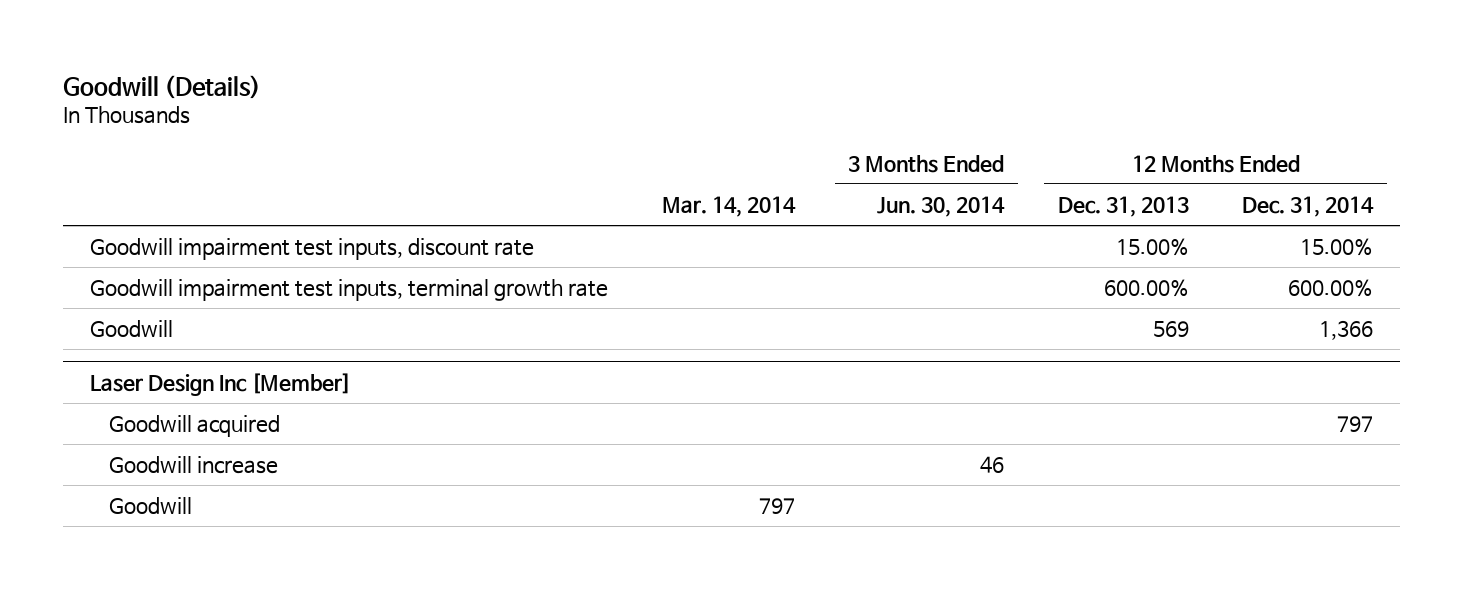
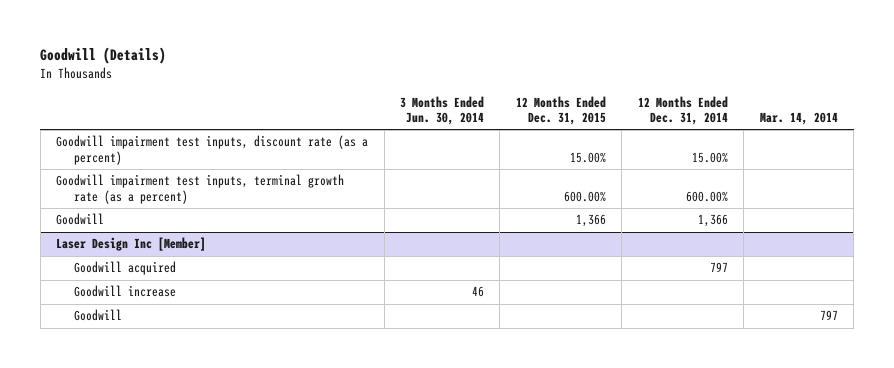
[1057,195,1189,217] Dec. 31, 2013 -> none
none -> [515,95,606,126] 12 Months Ended Dec. 31, 2015
[90,237,535,260] Goodwill impairment test inputs, discount rate -> [56,135,369,165] Goodwill impairment test inputs, discount rate (as a percent)
[90,278,609,301] Goodwill impairment test inputs, terminal growth rate -> [56,174,345,204] Goodwill impairment test inputs, terminal growth rate (as a percent)

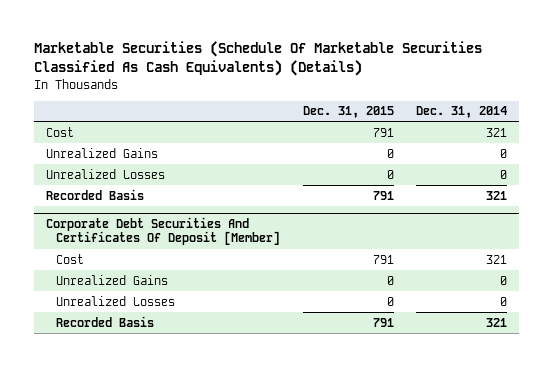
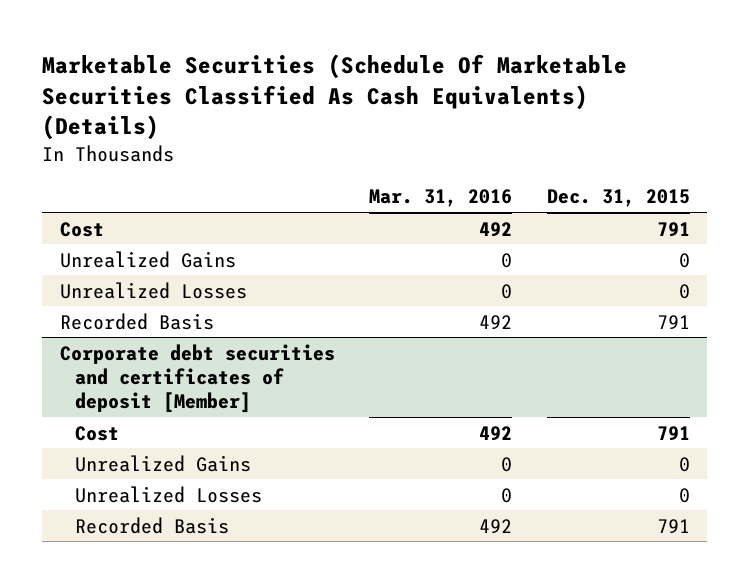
[416,106,508,119] Dec. 31, 2014 -> none
none -> [369,189,513,208] Mar. 31, 2016
[45,216,281,246] Corporate Debt Securities And Certificates Of Deposit [Member] -> [59,343,335,414] Corporate debt securities and certificates of deposit [Member]

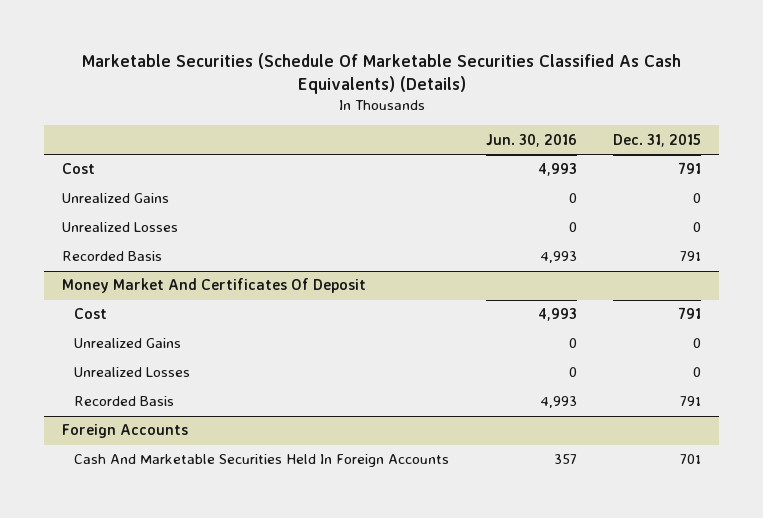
[369,189,513,208] Mar. 31, 2016 -> none
none -> [485,133,577,147] Jun. 30, 2016
[59,343,335,414] Corporate debt securities and certificates of deposit [Member] -> none
none -> [62,278,367,294] Money Market And Certificates Of Deposit
none -> [62,424,189,439] Foreign Accounts
none -> [74,454,450,468] Cash And Marketable Securities Held In Foreign Accounts

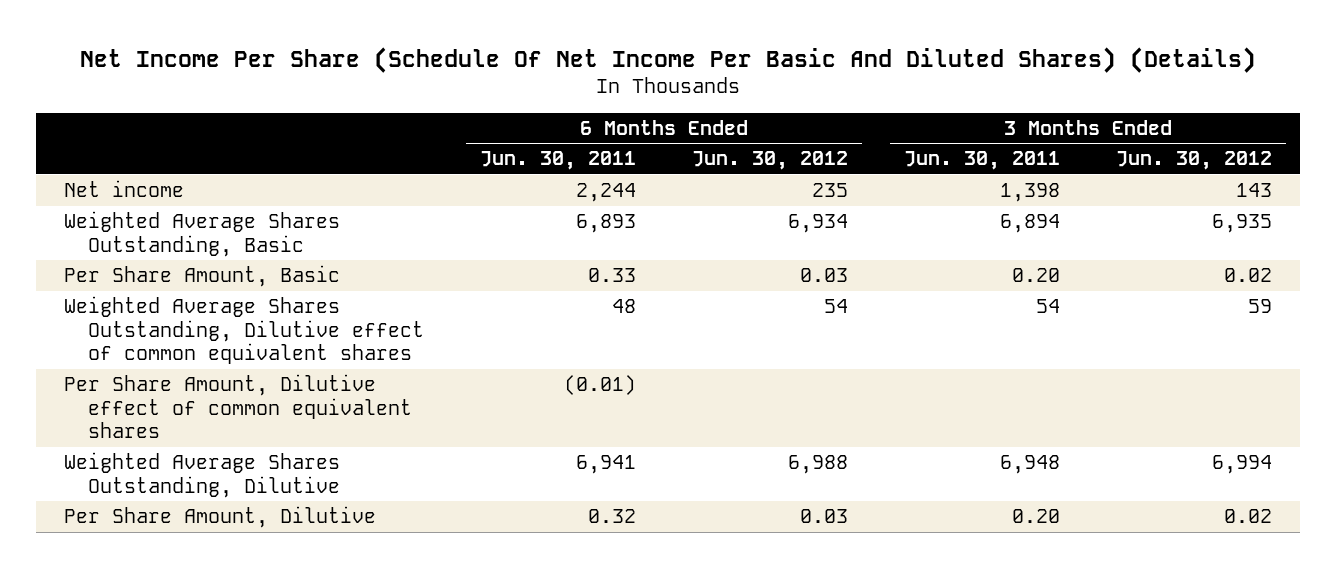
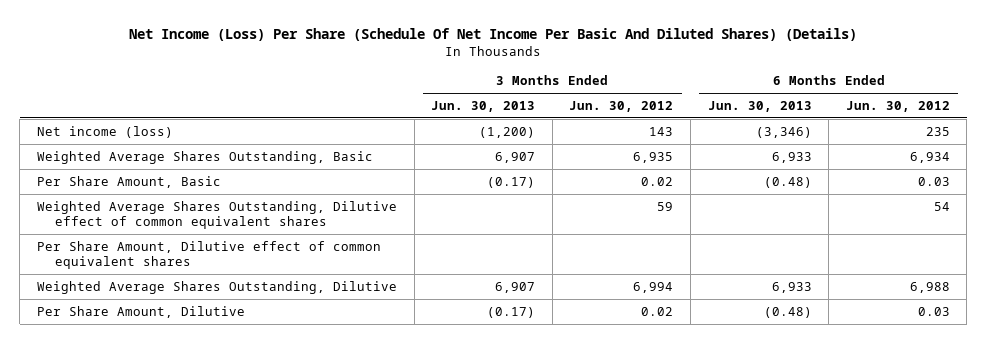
[80,46,1257,73] Net Income Per Share (Schedule Of Net Income Per Basic And Diluted Shares) (Details) -> [129,28,858,42] Net Income (Loss) Per Share (Schedule Of Net Income Per Basic And Diluted Shares) (Details)
[480,151,637,171] Jun. 30, 2011 -> none
[904,151,1061,171] Jun. 30, 2011 -> none
none -> [431,100,536,112] Jun. 30, 2013
none -> [707,100,812,112] Jun. 30, 2013
[64,180,185,198] Net income -> [37,125,174,138] Net income (loss)

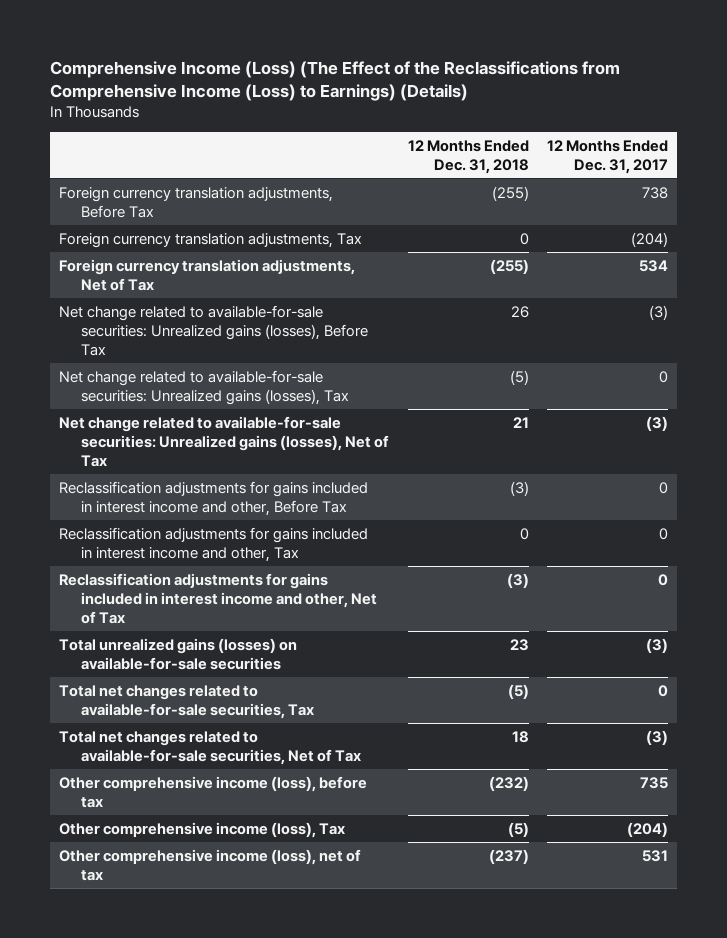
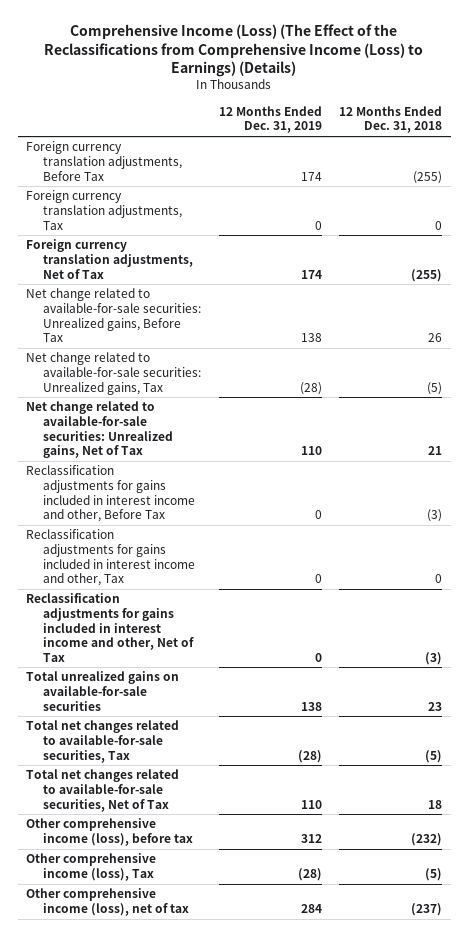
[546,139,668,174] 12 Months Ended Dec. 31, 2017 -> none
none -> [218,105,322,134] 12 Months Ended Dec. 31, 2019
[59,304,369,356] Net change related to available-for-sale securities: Unrealized gains (losses), Before Tax -> [26,288,202,343] Net change related to available-for-sale securities: Unrealized gains, Before Tax
[59,369,350,405] Net change related to available-for-sale securities: Unrealized gains (losses), Tax -> [26,352,202,395] Net change related to available-for-sale securities: Unrealized gains, Tax
[59,415,390,467] Net change related to available-for-sale securities: Unrealized gains (losses), Net of Tax -> [26,401,174,459] Net change related to available-for-sale securities: Unrealized gains, Net of Tax
[59,637,298,670] Total unrealized gains (losses) on available-for-sale securities -> [26,671,180,711] Total unrealized gains on available-for-sale securities

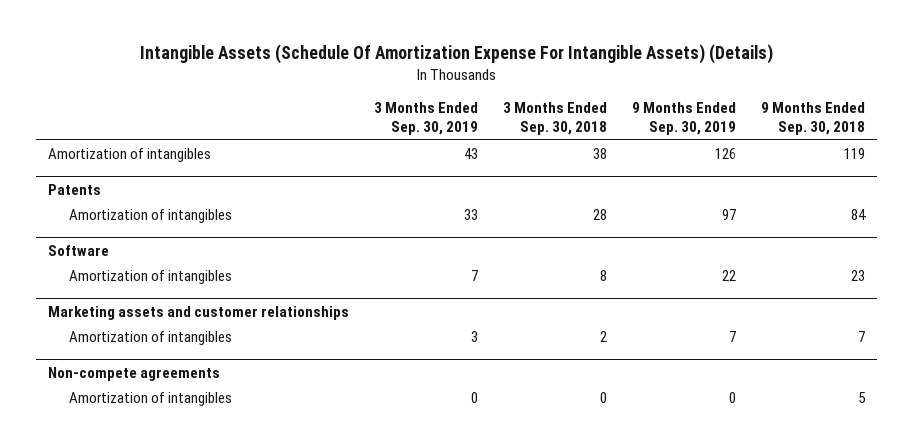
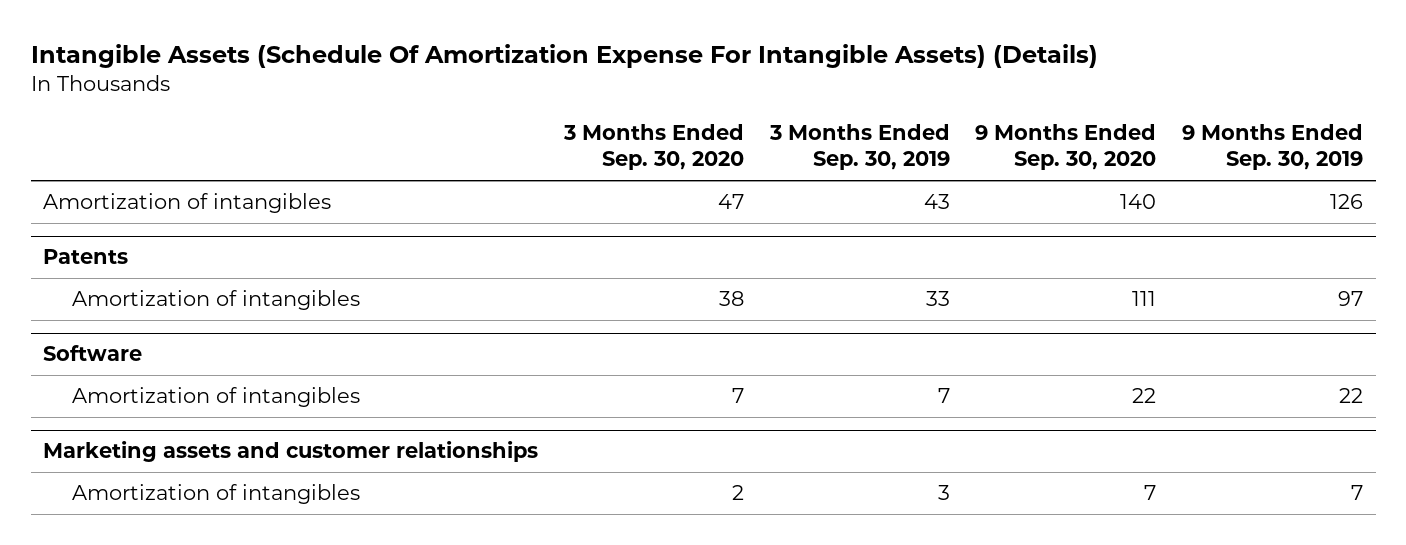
[503,102,608,136] 3 Months Ended Sep. 30, 2018 -> none
[761,102,866,136] 9 Months Ended Sep. 30, 2018 -> none
none -> [563,124,745,171] 3 Months Ended Sep. 30, 2020
none -> [975,124,1157,171] 9 Months Ended Sep. 30, 2020
[48,366,221,381] Non-compete agreements -> none
[68,392,232,407] Amortization of intangibles -> none

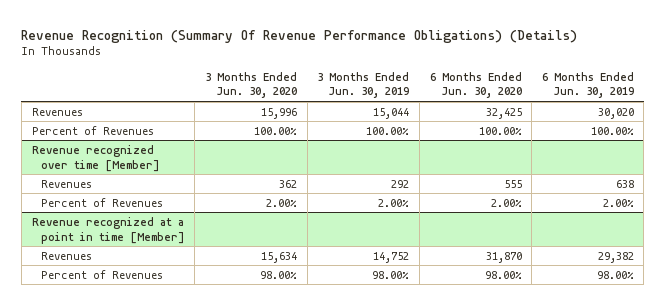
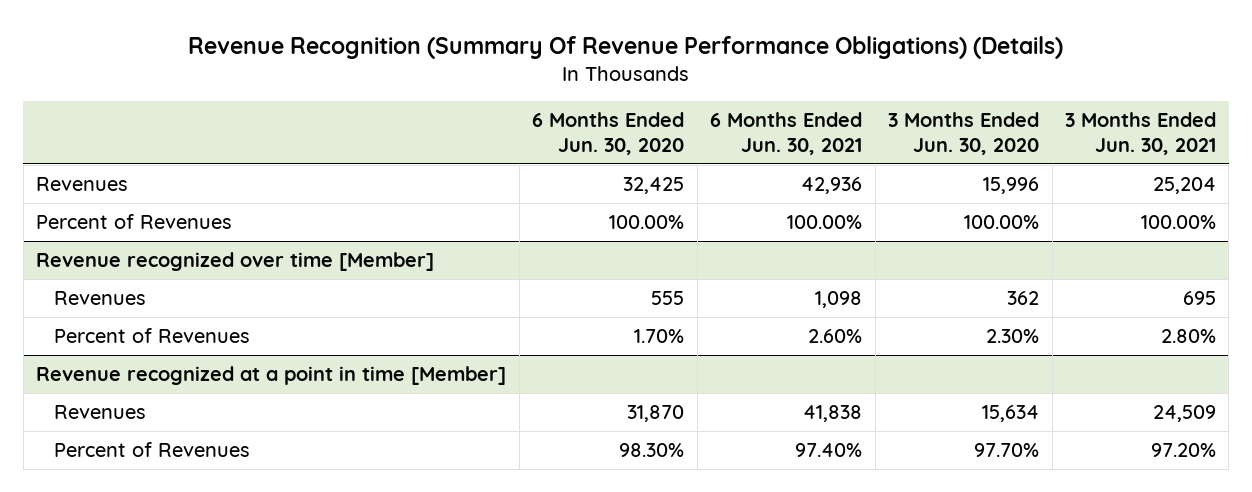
[317,71,410,99] 3 Months Ended Jun. 30, 2019 -> none
[541,71,634,99] 6 Months Ended Jun. 30, 2019 -> none
none -> [710,111,863,156] 6 Months Ended Jun. 30, 2021
none -> [1064,111,1216,156] 3 Months Ended Jun. 30, 2021
[265,198,297,207] 2.00% -> [986,328,1040,343] 2.30%
[490,198,522,207] 2.00% -> [634,328,685,343] 1.70%
[259,270,297,279] 98.00% -> [974,442,1040,457] 97.70%
[484,270,522,279] 98.00% -> [619,442,685,457] 98.30%

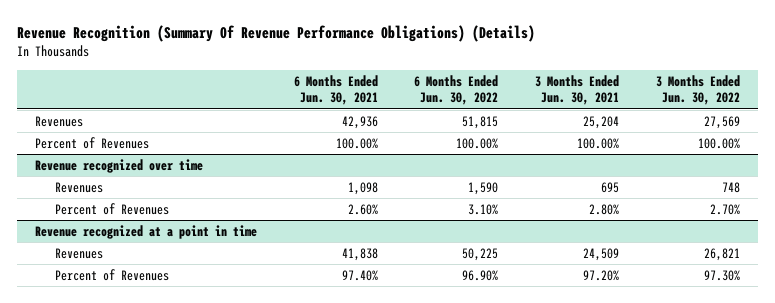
[532,111,685,156] 6 Months Ended Jun. 30, 2020 -> none
[888,111,1040,156] 3 Months Ended Jun. 30, 2020 -> none
none -> [414,74,499,106] 6 Months Ended Jun. 30, 2022
none -> [655,74,740,106] 3 Months Ended Jun. 30, 2022
[36,251,435,271] Revenue recognized over time [Member] -> [34,158,203,173] Revenue recognized over time
[36,365,507,385] Revenue recognized at a point in time [Member] -> [34,224,257,239] Revenue recognized at a point in time

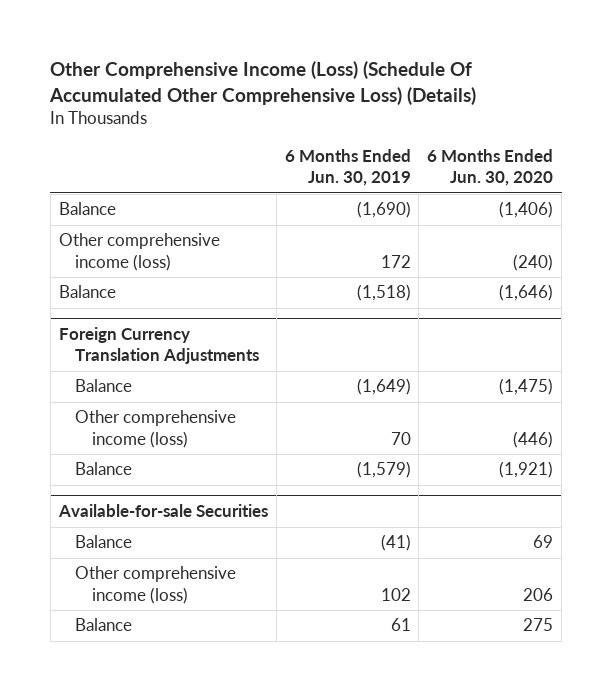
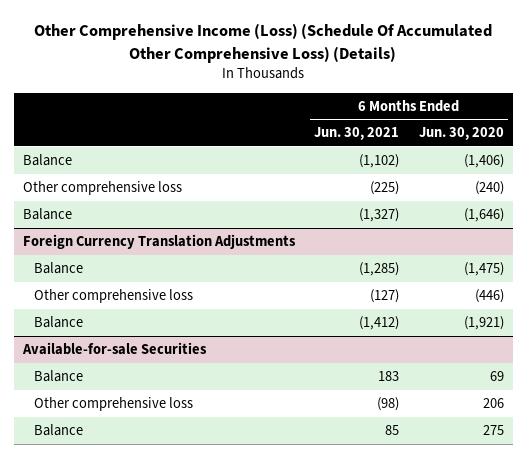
[284,149,411,187] 6 Months Ended Jun. 30, 2019 -> none
none -> [314,127,400,141] Jun. 30, 2021
[58,233,220,271] Other comprehensive income (loss) -> [23,181,183,196] Other comprehensive loss
[75,410,237,448] Other comprehensive income (loss) -> [33,289,193,304] Other comprehensive loss
[75,566,237,604] Other comprehensive income (loss) -> [33,397,193,412] Other comprehensive loss

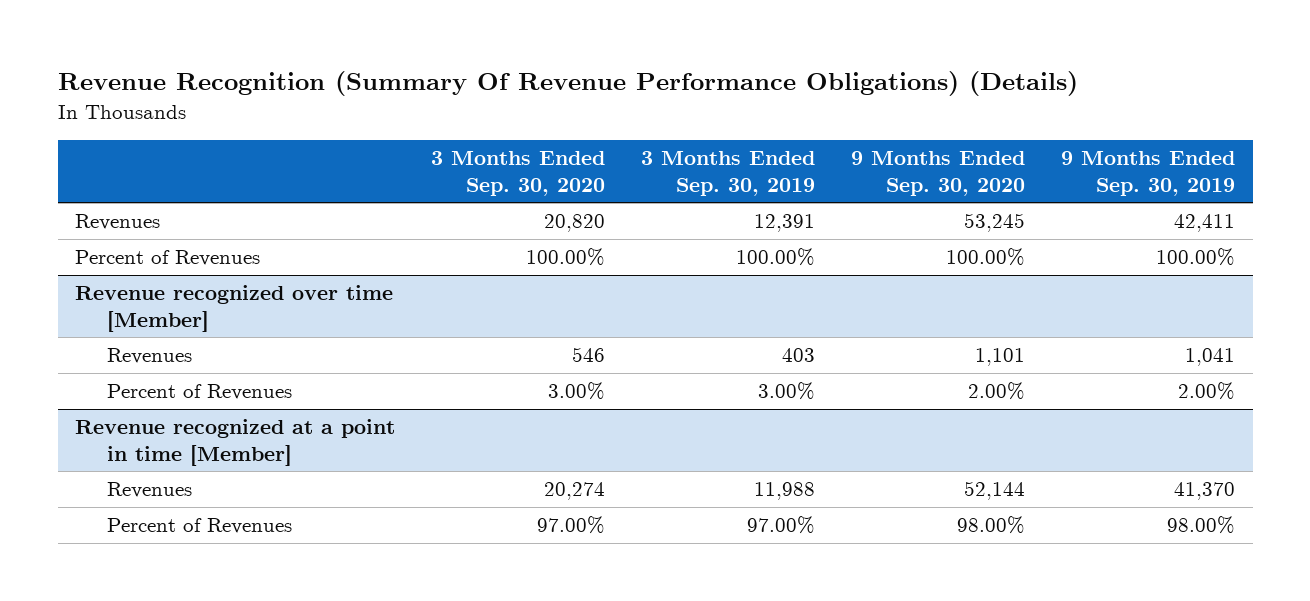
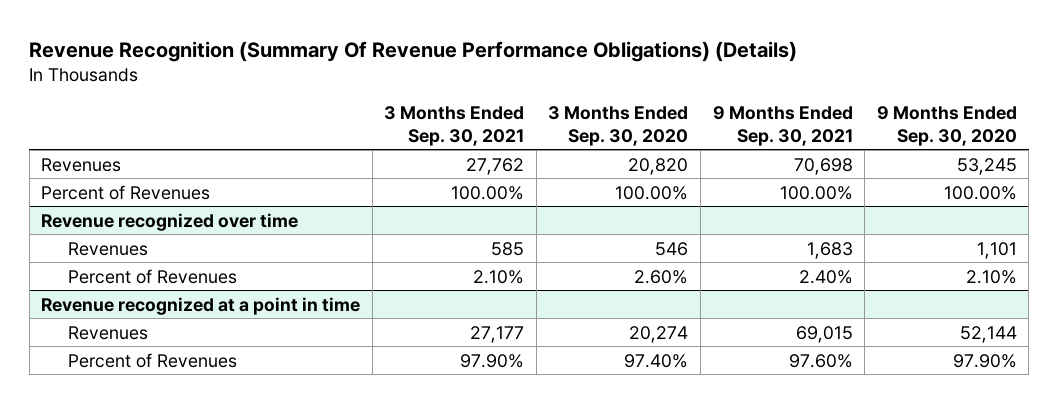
[641,151,816,196] 3 Months Ended Sep. 30, 2019 -> none
[1060,151,1235,196] 9 Months Ended Sep. 30, 2019 -> none
none -> [384,106,525,146] 3 Months Ended Sep. 30, 2021
none -> [712,106,853,146] 9 Months Ended Sep. 30, 2021
[75,285,394,332] Revenue recognized over time [Member] -> [41,212,299,231] Revenue recognized over time
[548,382,606,401] 3.00% -> [634,269,689,284] 2.60%
[968,382,1026,401] 2.00% -> [965,269,1017,284] 2.10%
[75,419,396,466] Revenue recognized at a point in time [Member] -> [41,296,361,315] Revenue recognized at a point in time
[537,516,606,535] 97.00% -> [624,353,689,368] 97.40%
[957,516,1026,535] 98.00% -> [952,353,1017,368] 97.90%

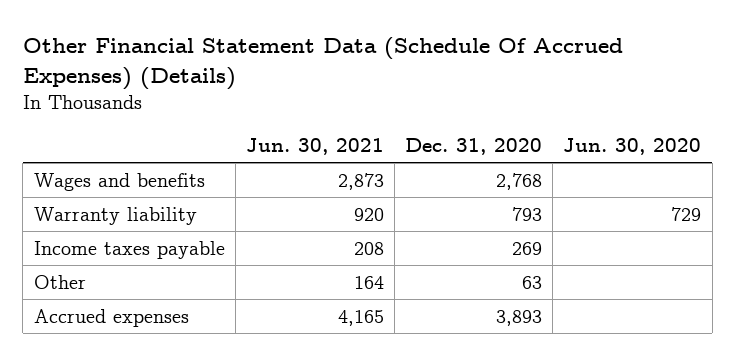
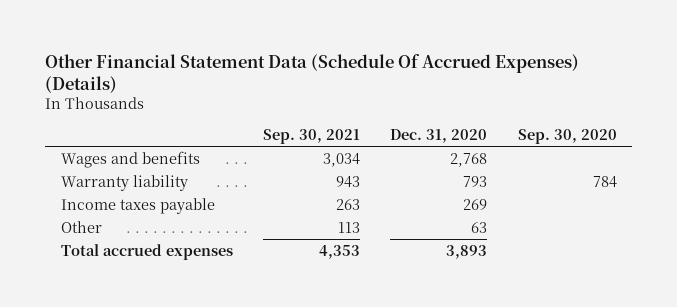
[245,137,384,155] Jun. 30, 2021 -> none
[563,137,702,155] Jun. 30, 2020 -> none
none -> [262,129,360,145] Sep. 30, 2021
none -> [517,129,617,145] Sep. 30, 2020
[33,308,189,327] Accrued expenses -> [60,243,233,260] Total accrued expenses

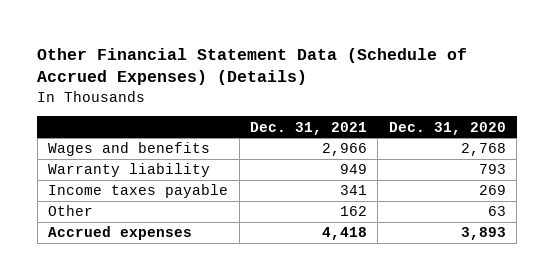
[45,53,580,93] Other Financial Statement Data (Schedule Of Accrued Expenses) (Details) -> [37,47,468,86] Other Financial Statement Data (Schedule of Accrued Expenses) (Details)
[262,129,360,145] Sep. 30, 2021 -> none
[517,129,617,145] Sep. 30, 2020 -> none
none -> [249,121,367,135] Dec. 31, 2021
[60,243,233,260] Total accrued expenses -> [48,226,193,241] Accrued expenses

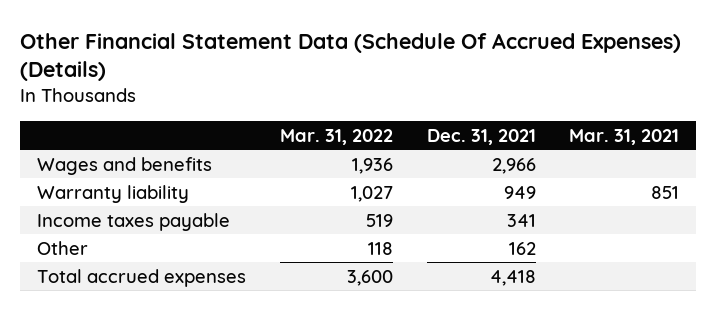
[37,47,468,86] Other Financial Statement Data (Schedule of Accrued Expenses) (Details) -> [19,32,681,82] Other Financial Statement Data (Schedule Of Accrued Expenses) (Details)
[388,121,506,135] Dec. 31, 2020 -> none
none -> [279,128,393,145] Mar. 31, 2022
none -> [569,128,680,145] Mar. 31, 2021
[48,226,193,241] Accrued expenses -> [36,268,246,287] Total accrued expenses

